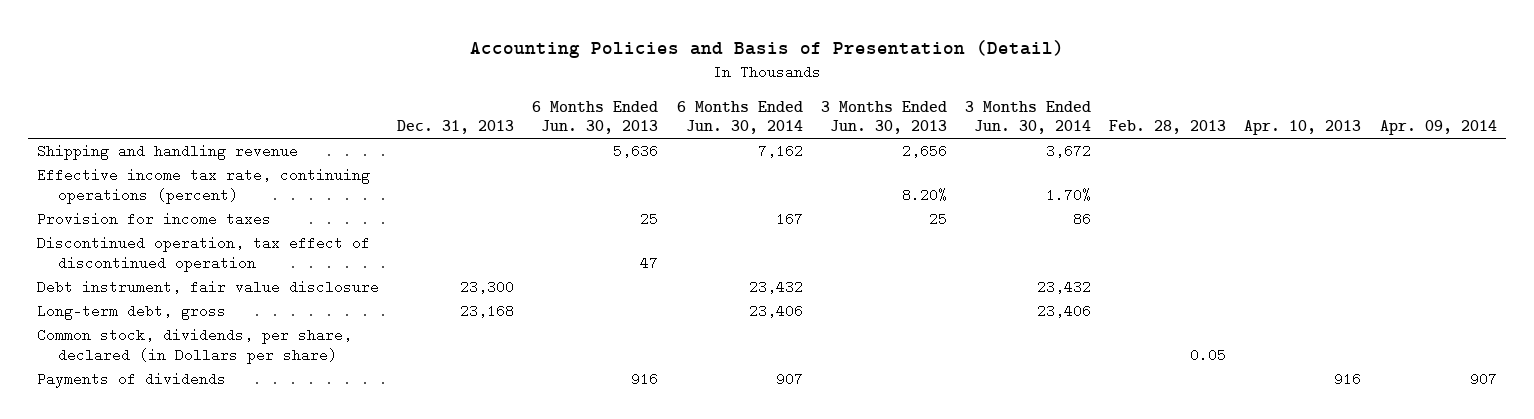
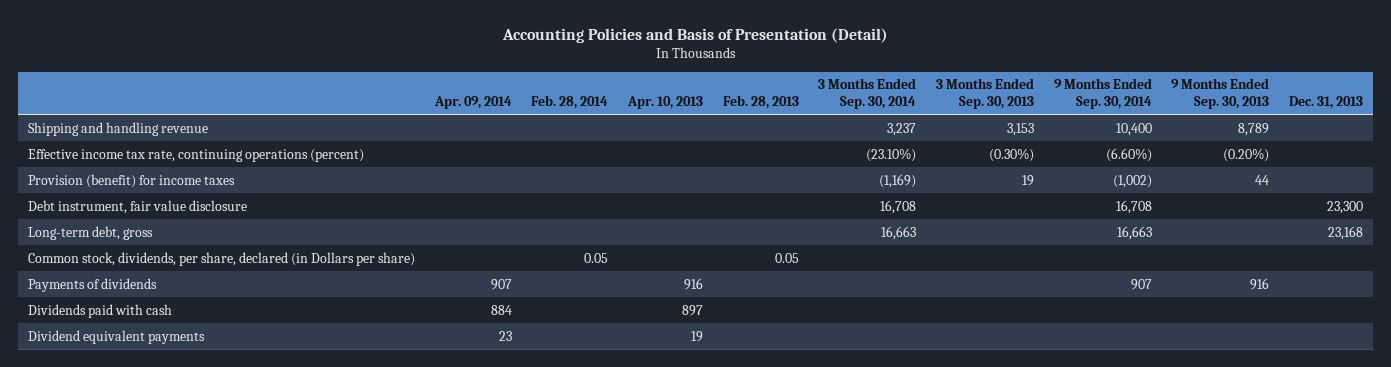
[532,100,659,135] 6 Months Ended Jun. 30, 2013 -> none
[676,100,803,135] 6 Months Ended Jun. 30, 2014 -> none
[820,100,947,135] 3 Months Ended Jun. 30, 2013 -> none
[964,100,1091,135] 3 Months Ended Jun. 30, 2014 -> none
none -> [531,94,609,109] Feb. 28, 2014
none -> [818,78,917,109] 3 Months Ended Sep. 30, 2014
none -> [935,78,1034,109] 3 Months Ended Sep. 30, 2013
none -> [1053,78,1152,109] 9 Months Ended Sep. 30, 2014
none -> [1171,78,1270,109] 9 Months Ended Sep. 30, 2013
[36,236,370,273] Discontinued operation, tax effect of discontinued operation -> none
[36,212,271,227] Provision for income taxes -> [28,173,236,188] Provision (benefit) for income taxes
none -> [28,303,173,318] Dividends paid with cash
none -> [28,329,206,344] Dividend equivalent payments

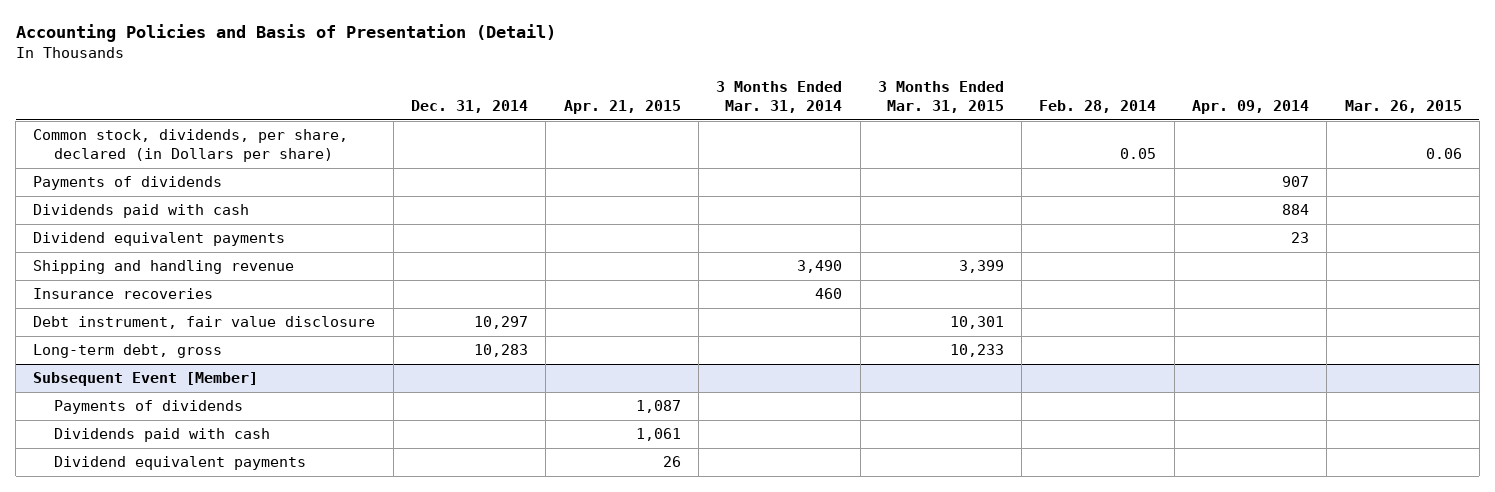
[627,95,704,109] Apr. 10, 2013 -> none
[722,94,799,109] Feb. 28, 2013 -> none
[818,78,917,109] 3 Months Ended Sep. 30, 2014 -> none
[935,78,1034,109] 3 Months Ended Sep. 30, 2013 -> none
[1053,78,1152,109] 9 Months Ended Sep. 30, 2014 -> none
[1171,78,1270,109] 9 Months Ended Sep. 30, 2013 -> none
[1288,95,1363,109] Dec. 31, 2013 -> none
none -> [411,100,529,114] Dec. 31, 2014
none -> [563,100,681,115] Apr. 21, 2015
none -> [716,81,843,114] 3 Months Ended Mar. 31, 2014
none -> [877,81,1004,114] 3 Months Ended Mar. 31, 2015
none -> [1344,100,1462,114] Mar. 26, 2015
[28,148,365,162] Effective income tax rate, continuing operations (percent) -> none
[28,173,236,188] Provision (benefit) for income taxes -> none
[28,121,209,136] Shipping and handling revenue -> [33,260,295,275] Shipping and handling revenue
none -> [33,288,214,300] Insurance recoveries
[28,199,248,214] Debt instrument, fair value disclosure -> [33,316,376,330] Debt instrument, fair value disclosure
[28,225,154,240] Long-term debt, gross -> [33,344,223,359] Long-term debt, gross
none -> [33,372,259,387] Subsequent Event [Member]
none -> [54,400,244,415] Payments of dividends
none -> [54,428,271,443] Dividends paid with cash
none -> [54,456,307,471] Dividend equivalent payments

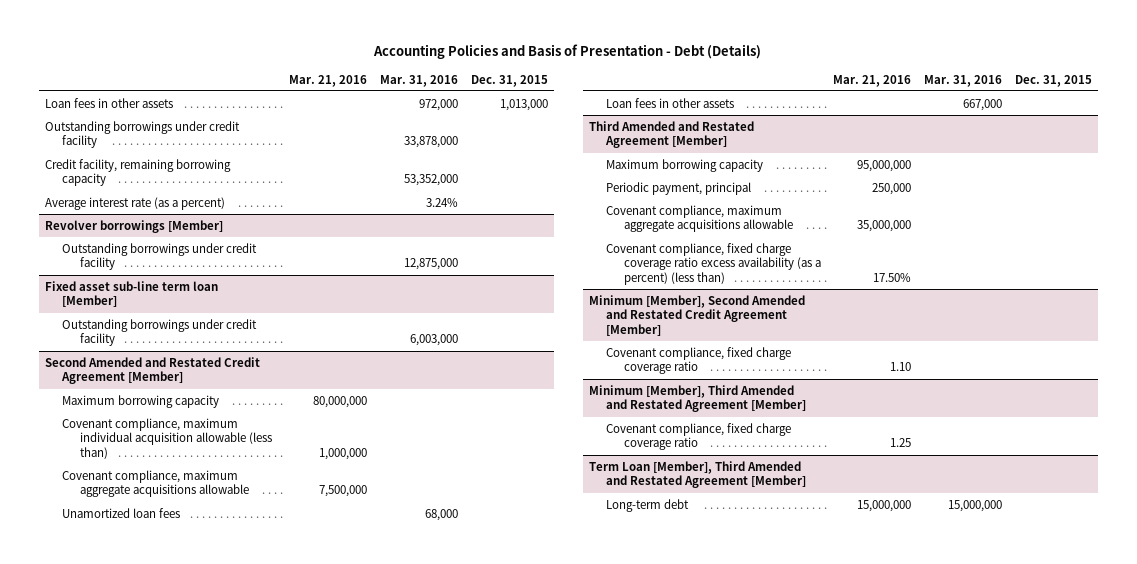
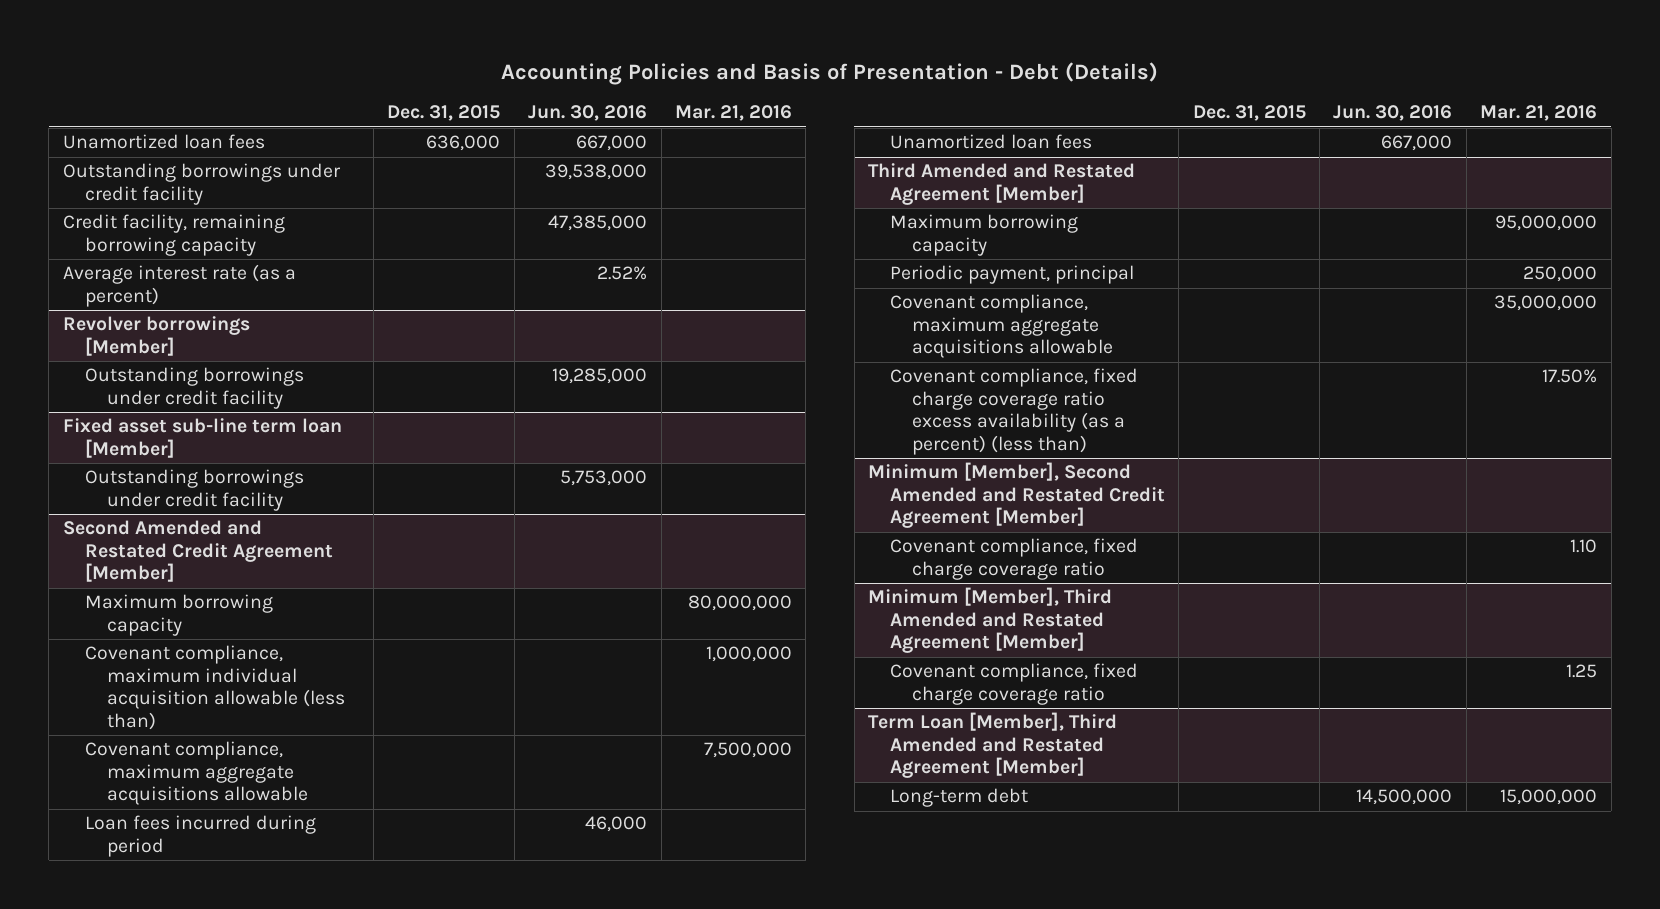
[380,74,459,87] Mar. 31, 2016 -> none
none -> [528,105,648,122] Jun. 30, 2016
[45,97,174,108] Loan fees in other assets -> none
none -> [62,134,265,150] Unamortized loan fees
none -> [84,815,316,857] Loan fees incurred during period
[606,97,735,108] Loan fees in other assets -> none

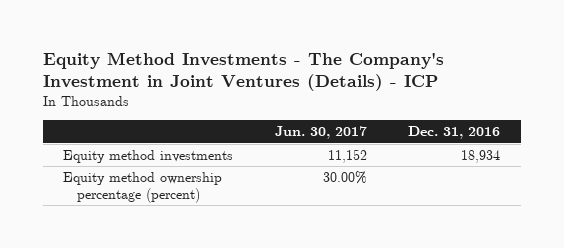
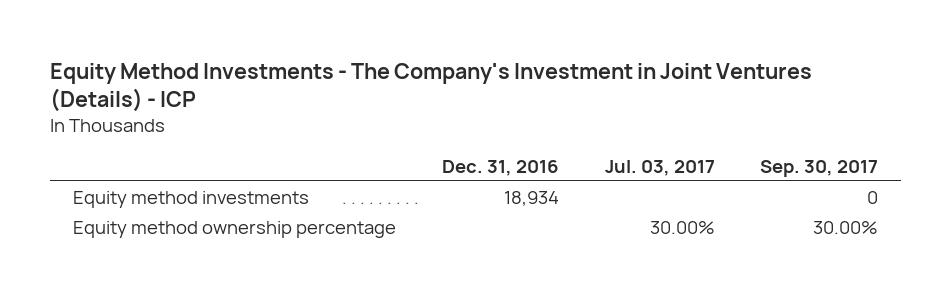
[274,126,367,140] Jun. 30, 2017 -> none
none -> [604,159,715,176] Jul. 03, 2017
none -> [760,159,879,177] Sep. 30, 2017
[63,172,223,203] Equity method ownership percentage (percent) -> [72,220,396,238] Equity method ownership percentage

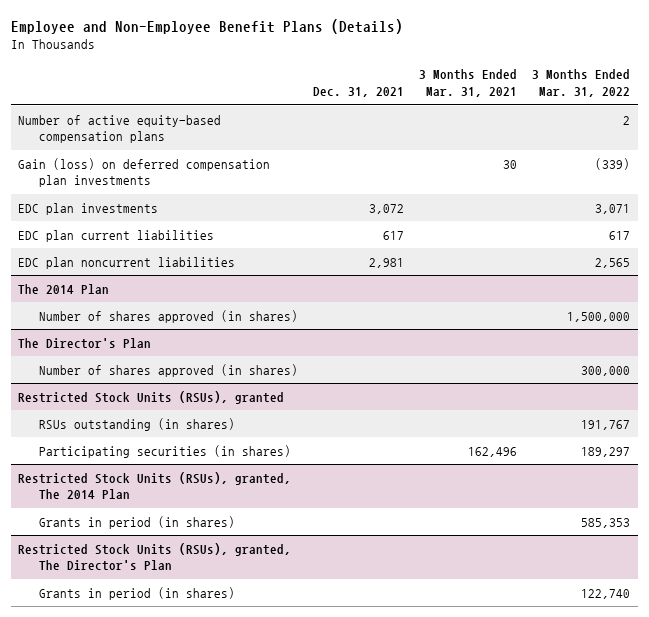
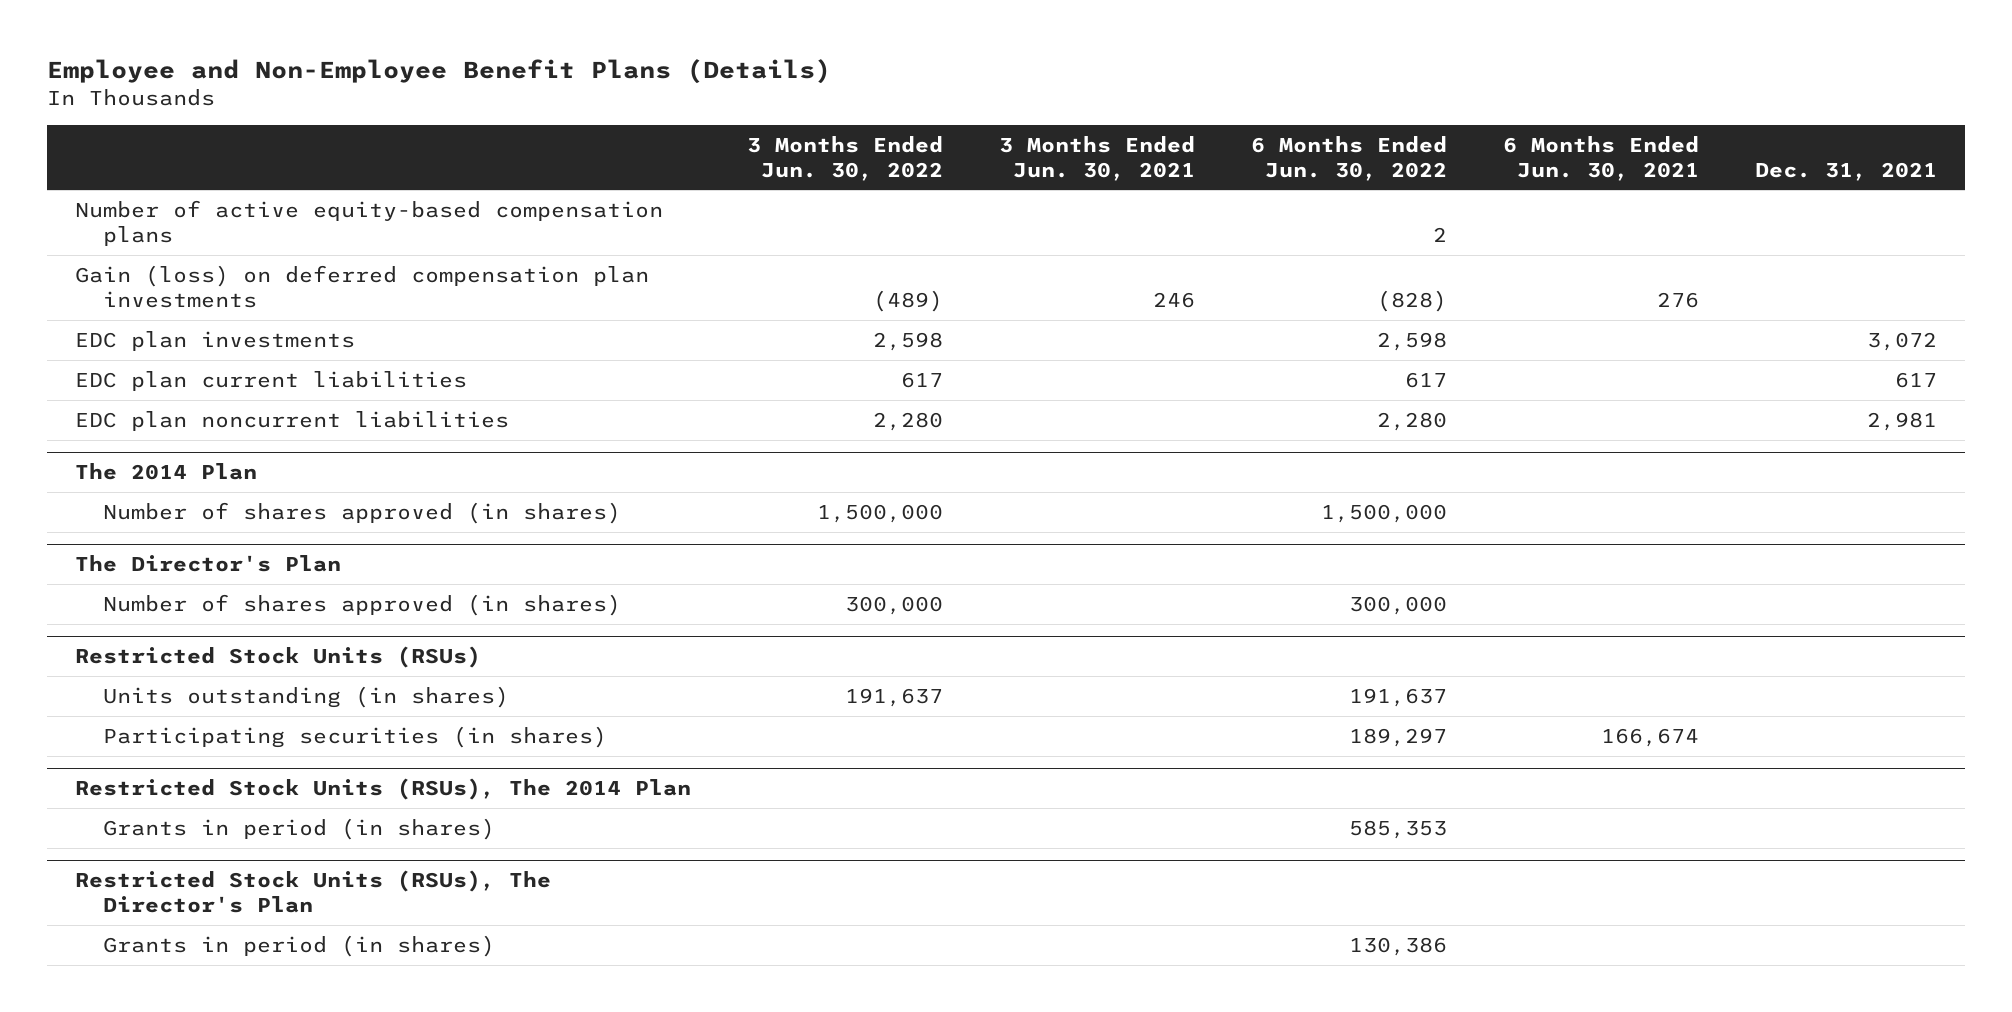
[419,69,518,98] 3 Months Ended Mar. 31, 2021 -> none
[532,69,631,98] 3 Months Ended Mar. 31, 2022 -> none
none -> [746,135,943,181] 3 Months Ended Jun. 30, 2022
none -> [998,135,1195,181] 3 Months Ended Jun. 30, 2021
none -> [1250,135,1447,181] 6 Months Ended Jun. 30, 2022
none -> [1502,135,1699,181] 6 Months Ended Jun. 30, 2021
[18,390,285,404] Restricted Stock Units (RSUs), granted -> [74,646,481,669] Restricted Stock Units (RSUs)
[38,417,235,431] RSUs outstanding (in shares) -> [103,685,510,708] Units outstanding (in shares)
[18,471,292,500] Restricted Stock Units (RSUs), granted, The 2014 Plan -> [74,778,691,801] Restricted Stock Units (RSUs), The 2014 Plan
[18,542,292,572] Restricted Stock Units (RSUs), granted, The Director's Plan -> [74,870,551,914] Restricted Stock Units (RSUs), The Director's Plan

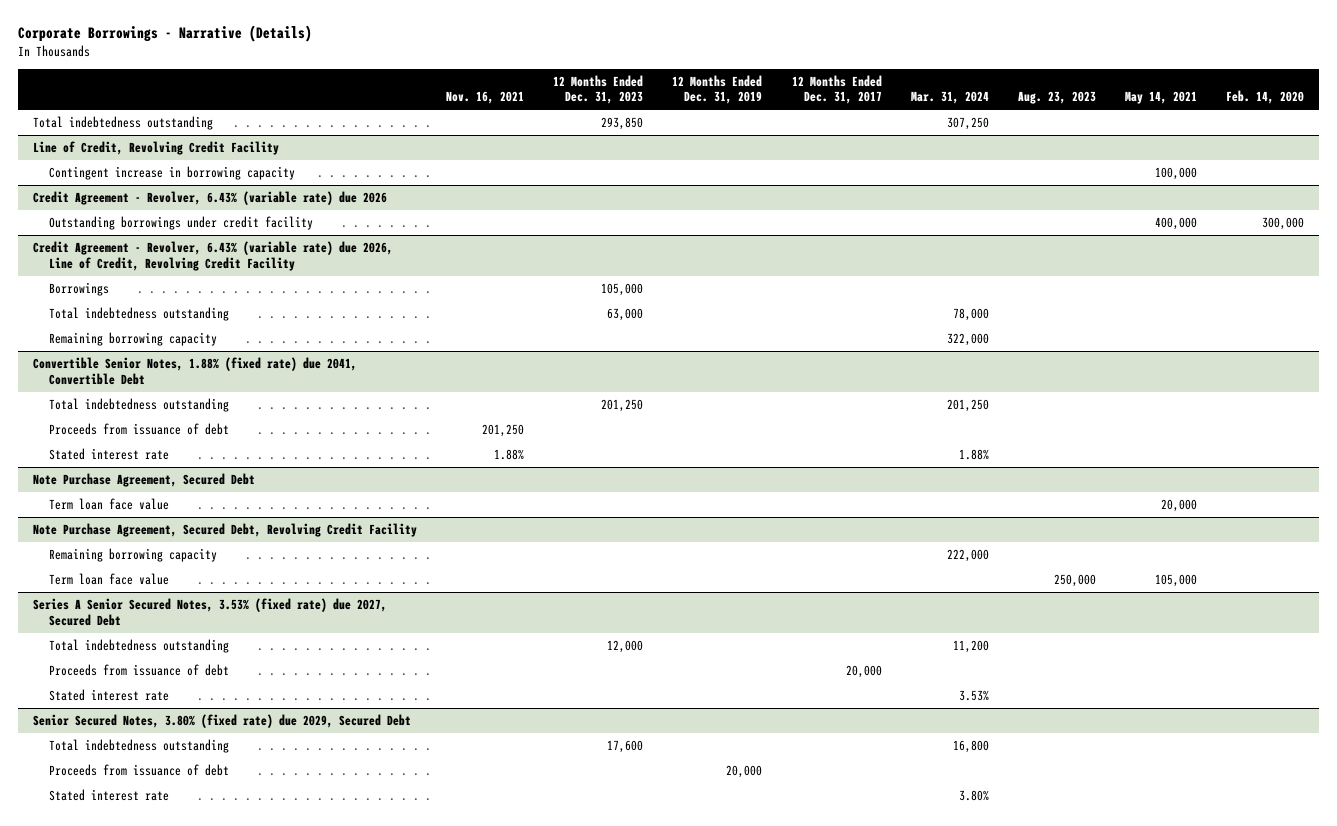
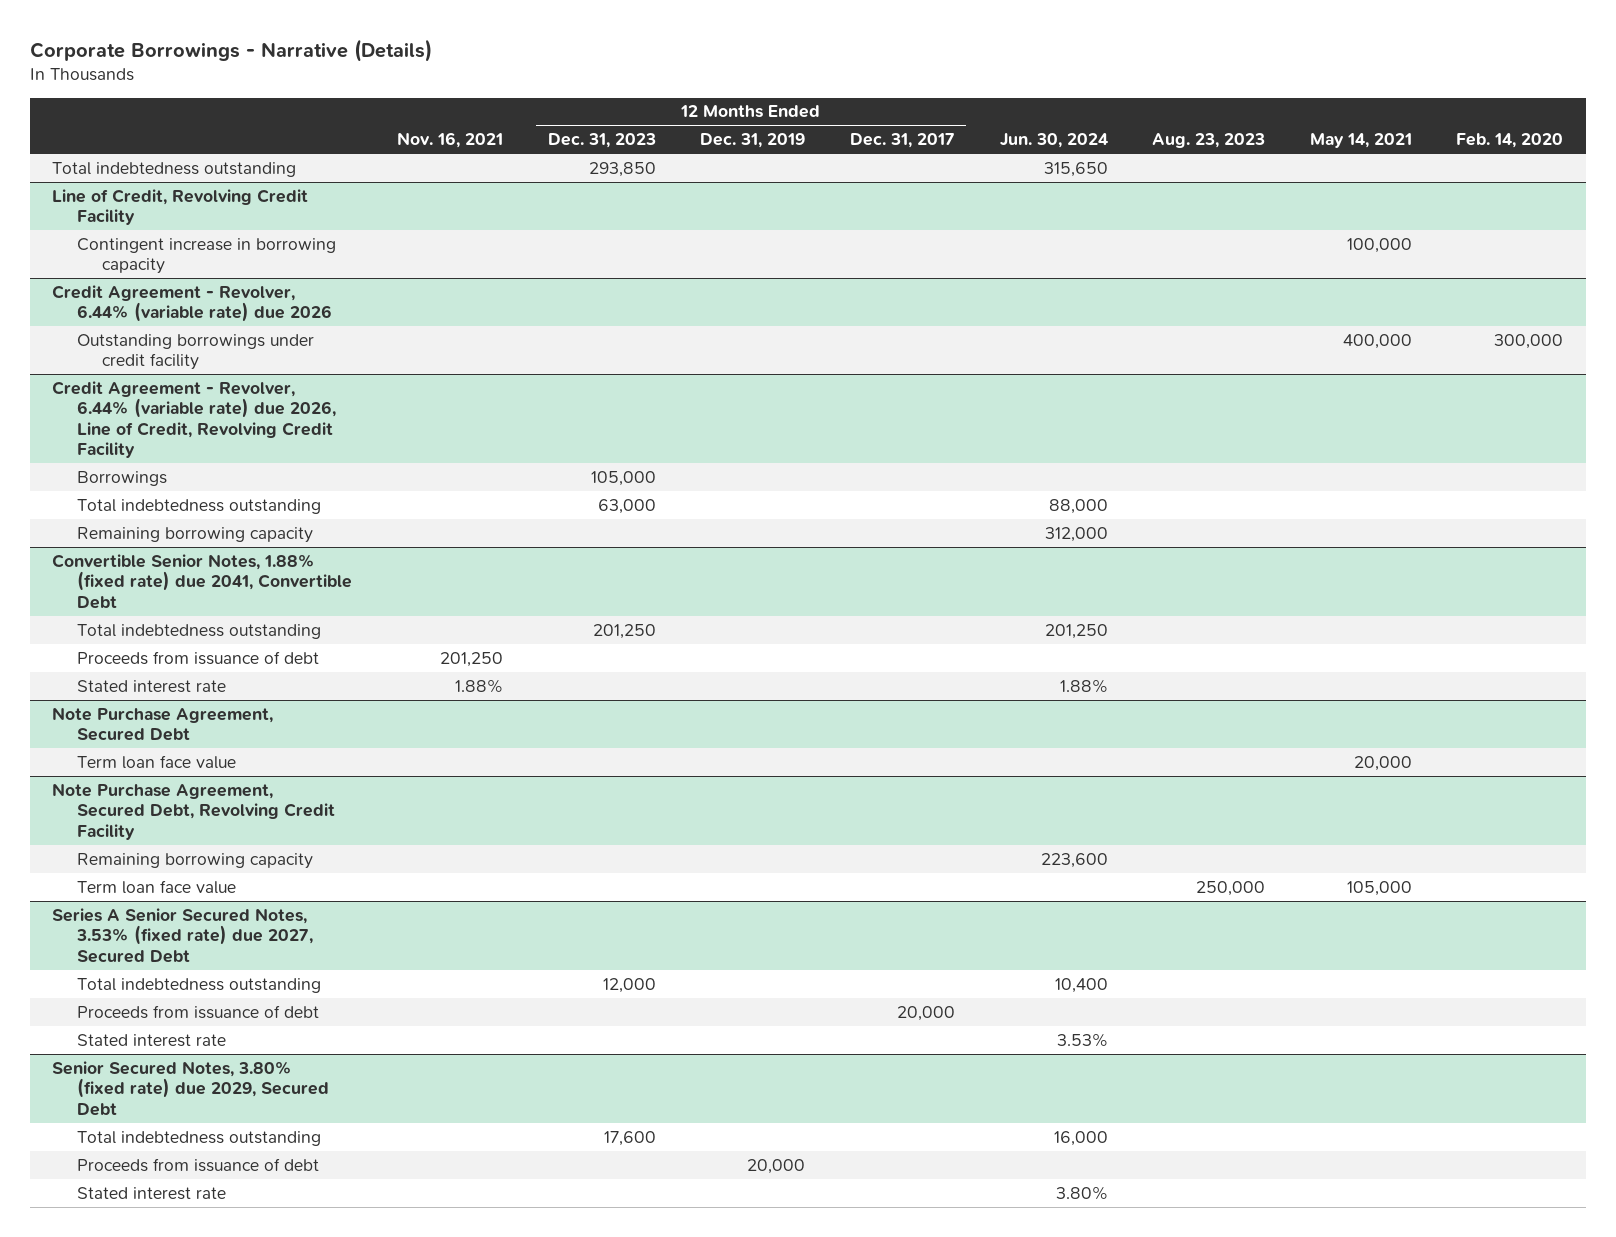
[910,91,989,105] Mar. 31, 2024 -> none
none -> [999,133,1108,149] Jun. 30, 2024
[32,190,387,205] Credit Agreement - Revolver, 6.43% (variable rate) due 2026 -> [52,284,333,323] Credit Agreement - Revolver, 6.44% (variable rate) due 2026
[32,240,393,271] Credit Agreement - Revolver, 6.43% (variable rate) due 2026, Line of Credit, Revolving Credit Facility -> [52,380,337,459] Credit Agreement - Revolver, 6.44% (variable rate) due 2026, Line of Credit, Revolving Credit Facility

